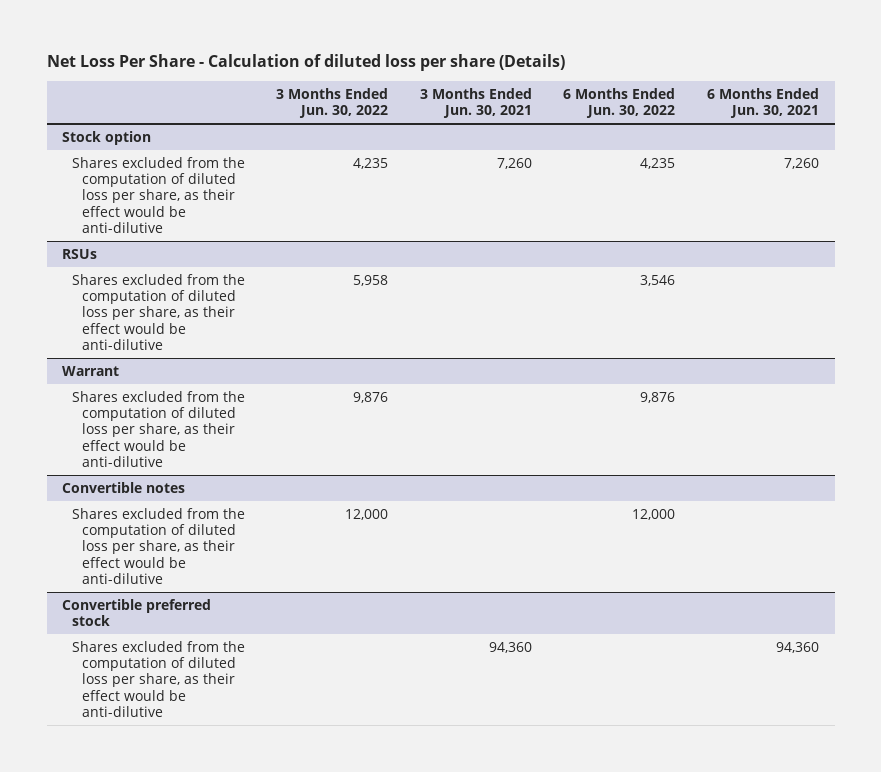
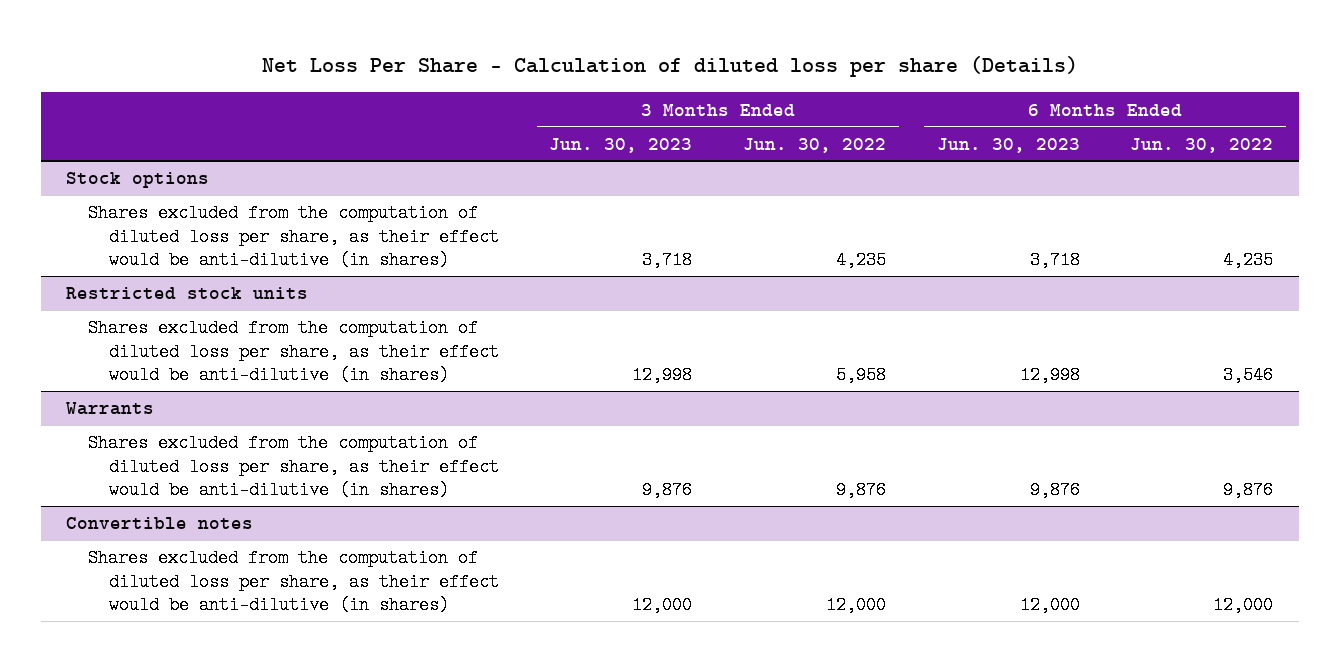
[419,87,532,118] 3 Months Ended Jun. 30, 2021 -> none
[706,87,819,118] 6 Months Ended Jun. 30, 2021 -> none
none -> [549,137,693,153] Jun. 30, 2023
none -> [936,137,1080,153] Jun. 30, 2023
[62,130,152,145] Stock option -> [66,172,210,189] Stock options
[71,156,245,233] Shares excluded from the computation of diluted loss per share, as their effect would be anti-dilutive -> [87,204,499,270] Shares excluded from the computation of diluted loss per share, as their effect would be anti-dilutive (in shares)
[62,248,98,259] RSUs -> [66,287,309,300] Restricted stock units
[71,273,245,350] Shares excluded from the computation of diluted loss per share, as their effect would be anti-dilutive -> [87,319,499,385] Shares excluded from the computation of diluted loss per share, as their effect would be anti-dilutive (in shares)
[62,365,120,376] Warrant -> [66,402,155,416] Warrants
[71,390,245,467] Shares excluded from the computation of diluted loss per share, as their effect would be anti-dilutive -> [87,434,499,500] Shares excluded from the computation of diluted loss per share, as their effect would be anti-dilutive (in shares)
[62,598,212,627] Convertible preferred stock -> none
[71,640,245,717] Shares excluded from the computation of diluted loss per share, as their effect would be anti-dilutive -> none
[71,507,245,584] Shares excluded from the computation of diluted loss per share, as their effect would be anti-dilutive -> [87,549,499,615] Shares excluded from the computation of diluted loss per share, as their effect would be anti-dilutive (in shares)

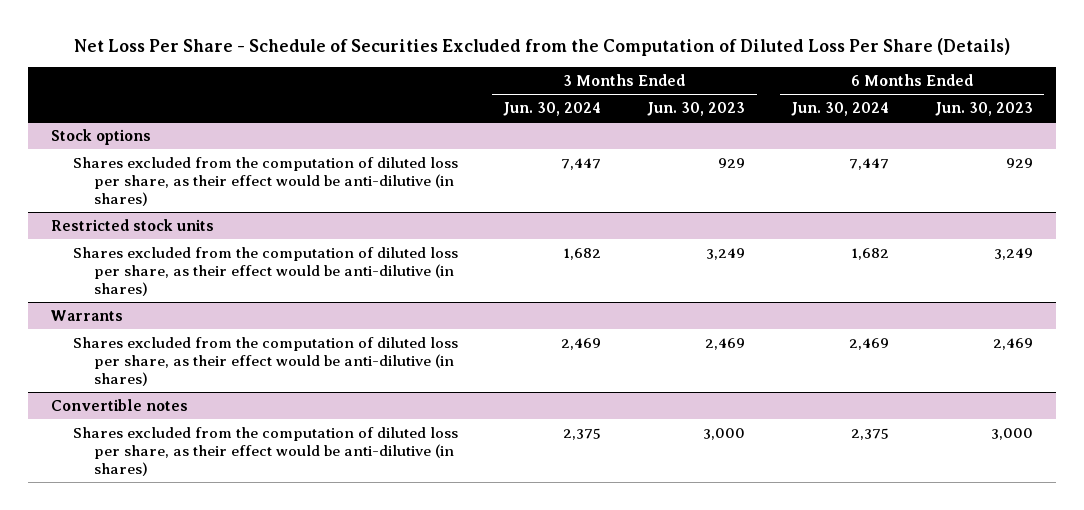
[261,56,1078,78] Net Loss Per Share - Calculation of diluted loss per share (Details) -> [73,37,1010,56] Net Loss Per Share - Schedule of Securities Excluded from the Computation of Diluted Loss Per Share (Details)
[742,137,886,153] Jun. 30, 2022 -> none
[1130,137,1274,153] Jun. 30, 2022 -> none
none -> [503,102,602,117] Jun. 30, 2024
none -> [791,102,890,117] Jun. 30, 2024
[642,251,693,270] 3,718 -> [718,157,746,168] 929
[1029,251,1080,270] 3,718 -> [1005,157,1033,168] 929
[632,366,693,385] 12,998 -> [706,247,746,260] 3,249
[1019,366,1080,385] 12,998 -> [993,247,1033,260] 3,249
[642,481,693,500] 9,876 -> [705,337,746,350] 2,469
[1029,481,1080,500] 9,876 -> [992,337,1033,350] 2,469
[632,596,693,615] 12,000 -> [703,427,746,440] 3,000
[1019,596,1080,615] 12,000 -> [990,427,1033,440] 3,000

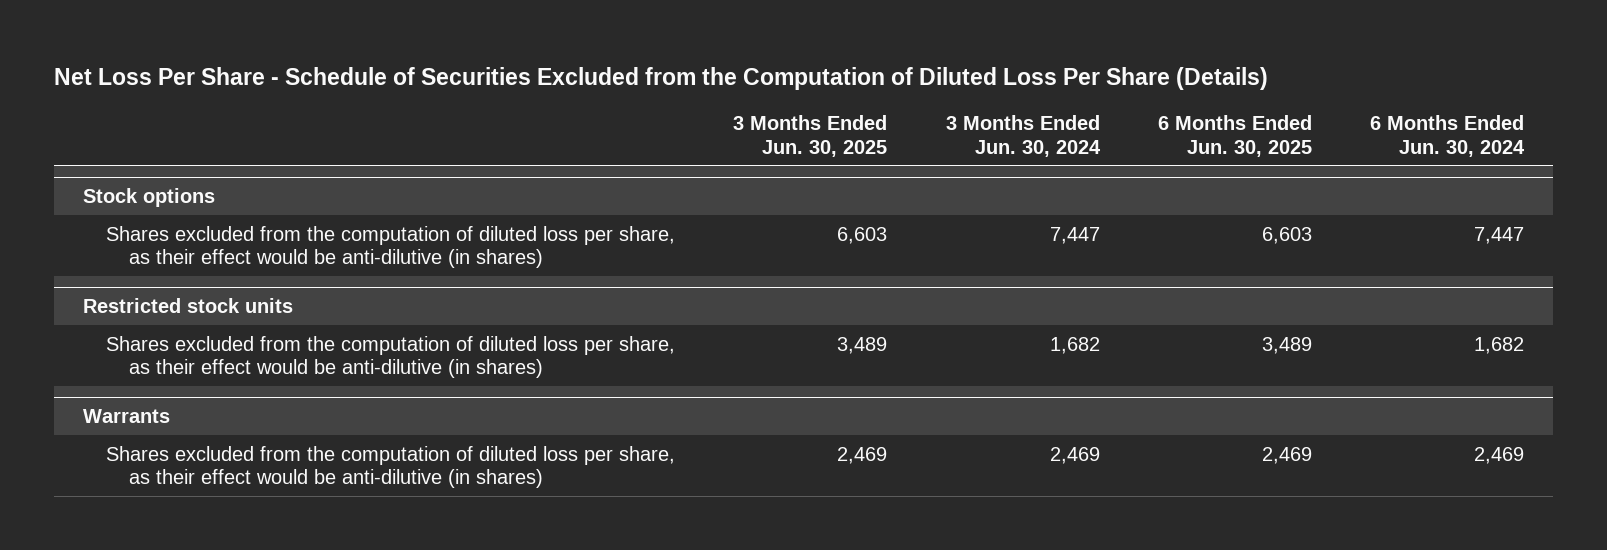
[647,102,746,117] Jun. 30, 2023 -> none
[934,102,1033,117] Jun. 30, 2023 -> none
none -> [733,115,888,157] 3 Months Ended Jun. 30, 2025
none -> [1157,115,1312,157] 6 Months Ended Jun. 30, 2025
[51,398,189,411] Convertible notes -> none
[72,426,458,476] Shares excluded from the computation of diluted loss per share, as their effect would be anti-dilutive (in shares) -> none

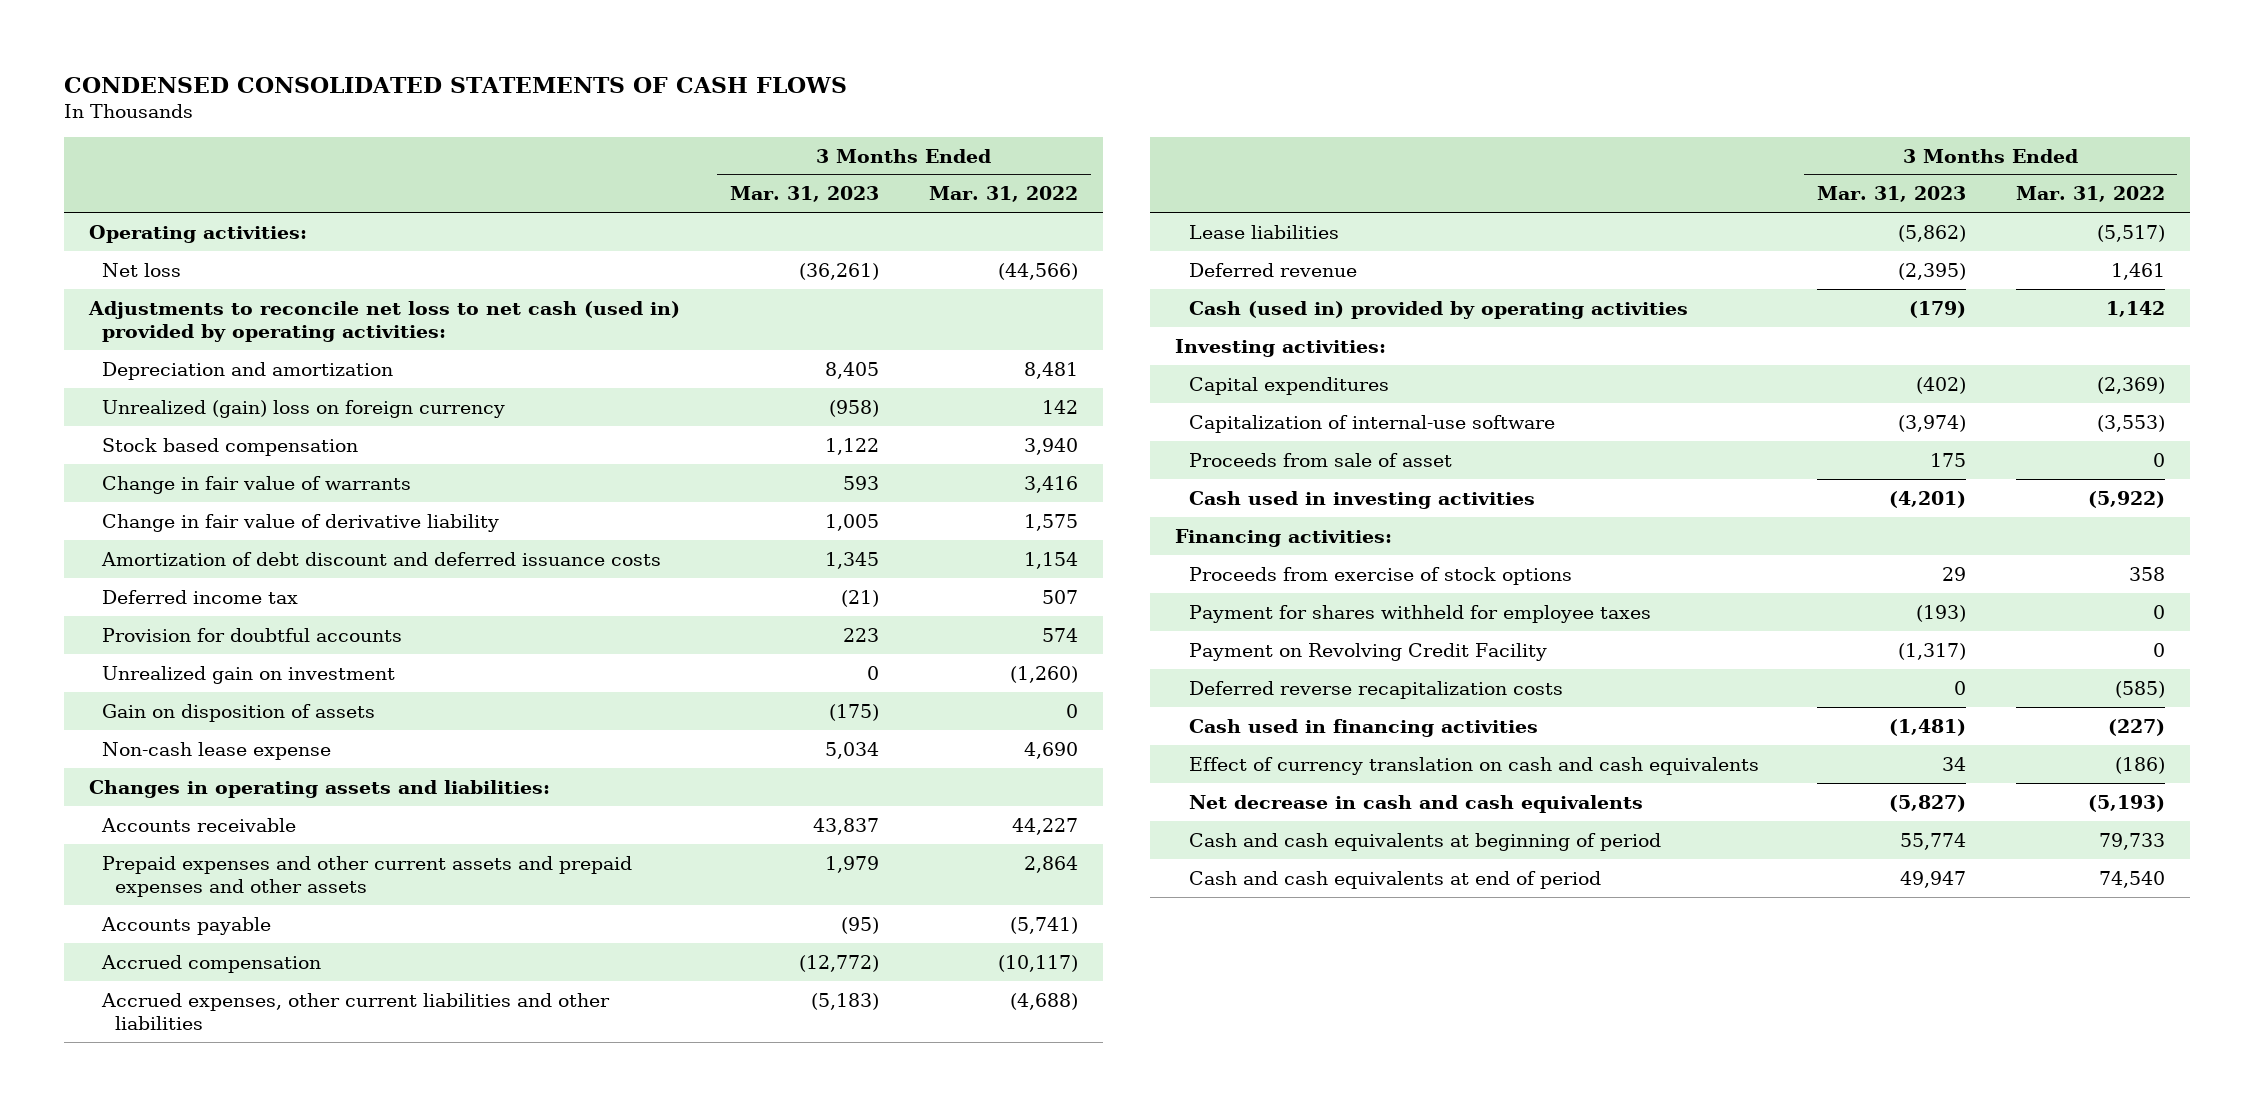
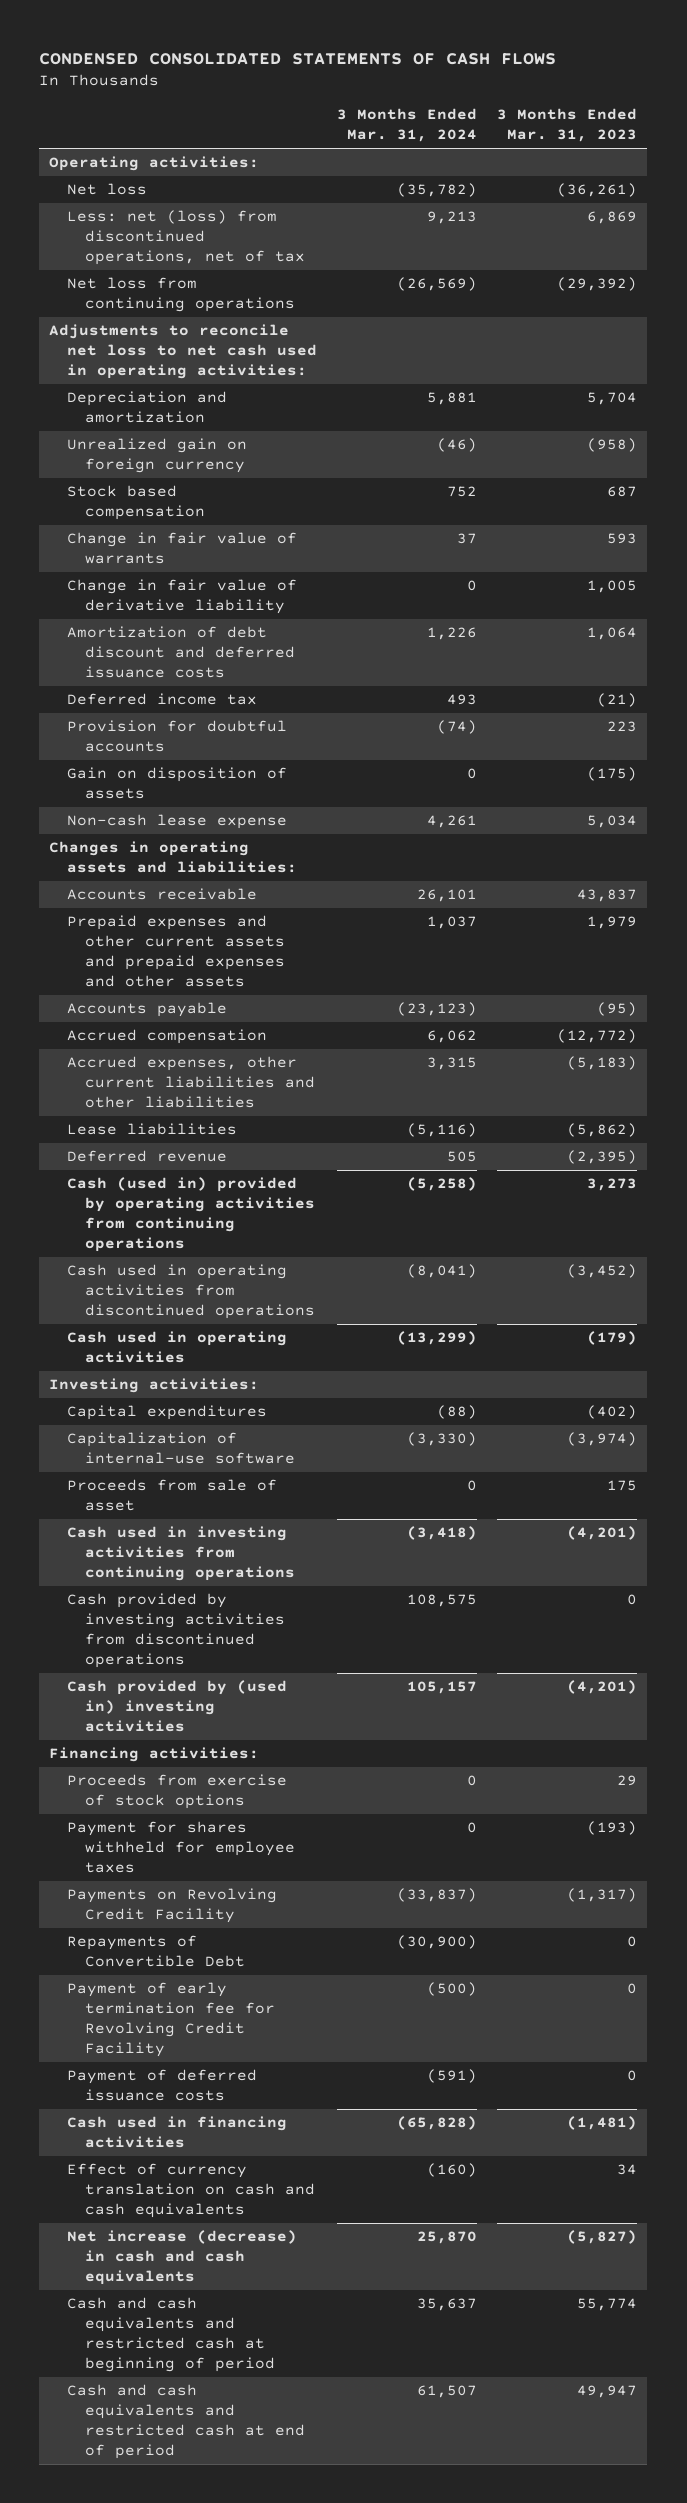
[929,186,1079,203] Mar. 31, 2022 -> none
none -> [337,108,478,143] 3 Months Ended Mar. 31, 2024
none -> [66,210,305,266] Less: net (loss) from discontinued operations, net of tax
none -> [66,277,295,313] Net loss from continuing operations
[87,300,680,343] Adjustments to reconcile net loss to net cash (used in) provided by operating activities: -> [49,324,317,380] Adjustments to reconcile net loss to net cash used in operating activities:
[824,361,879,379] 8,405 -> [587,392,638,406] 5,704
[102,399,506,418] Unrealized (gain) loss on foreign currency -> [66,438,247,474] Unrealized gain on foreign currency
[824,437,879,455] 1,122 -> [607,486,638,498] 687
[824,551,879,569] 1,345 -> [587,627,638,641] 1,064
[102,665,396,684] Unrealized gain on investment -> none
none -> [66,1177,315,1252] Cash (used in) provided by operating activities from continuing operations
none -> [66,1264,315,1320] Cash used in operating activities from discontinued operations
[1188,300,1688,319] Cash (used in) provided by operating activities -> [66,1331,287,1364] Cash used in operating activities
none -> [66,1526,295,1582] Cash used in investing activities from continuing operations
none -> [66,1593,285,1668] Cash provided by investing activities from discontinued operations
[1188,490,1535,509] Cash used in investing activities -> [66,1680,287,1733] Cash provided by (used in) investing activities
[1188,680,1563,699] Deferred reverse recapitalization costs -> none
[1188,642,1547,661] Payment on Revolving Credit Facility -> [66,1888,277,1924] Payments on Revolving Credit Facility
none -> [66,1935,245,1968] Repayments of Convertible Debt
none -> [66,1982,275,2057] Payment of early termination fee for Revolving Credit Facility
none -> [66,2069,257,2102] Payment of deferred issuance costs
[1188,794,1643,813] Net decrease in cash and cash equivalents -> [66,2230,297,2286] Net increase (decrease) in cash and cash equivalents
[1188,832,1661,851] Cash and cash equivalents at beginning of period -> [66,2297,275,2372] Cash and cash equivalents and restricted cash at beginning of period
[1188,870,1601,889] Cash and cash equivalents at end of period -> [66,2384,305,2459] Cash and cash equivalents and restricted cash at end of period

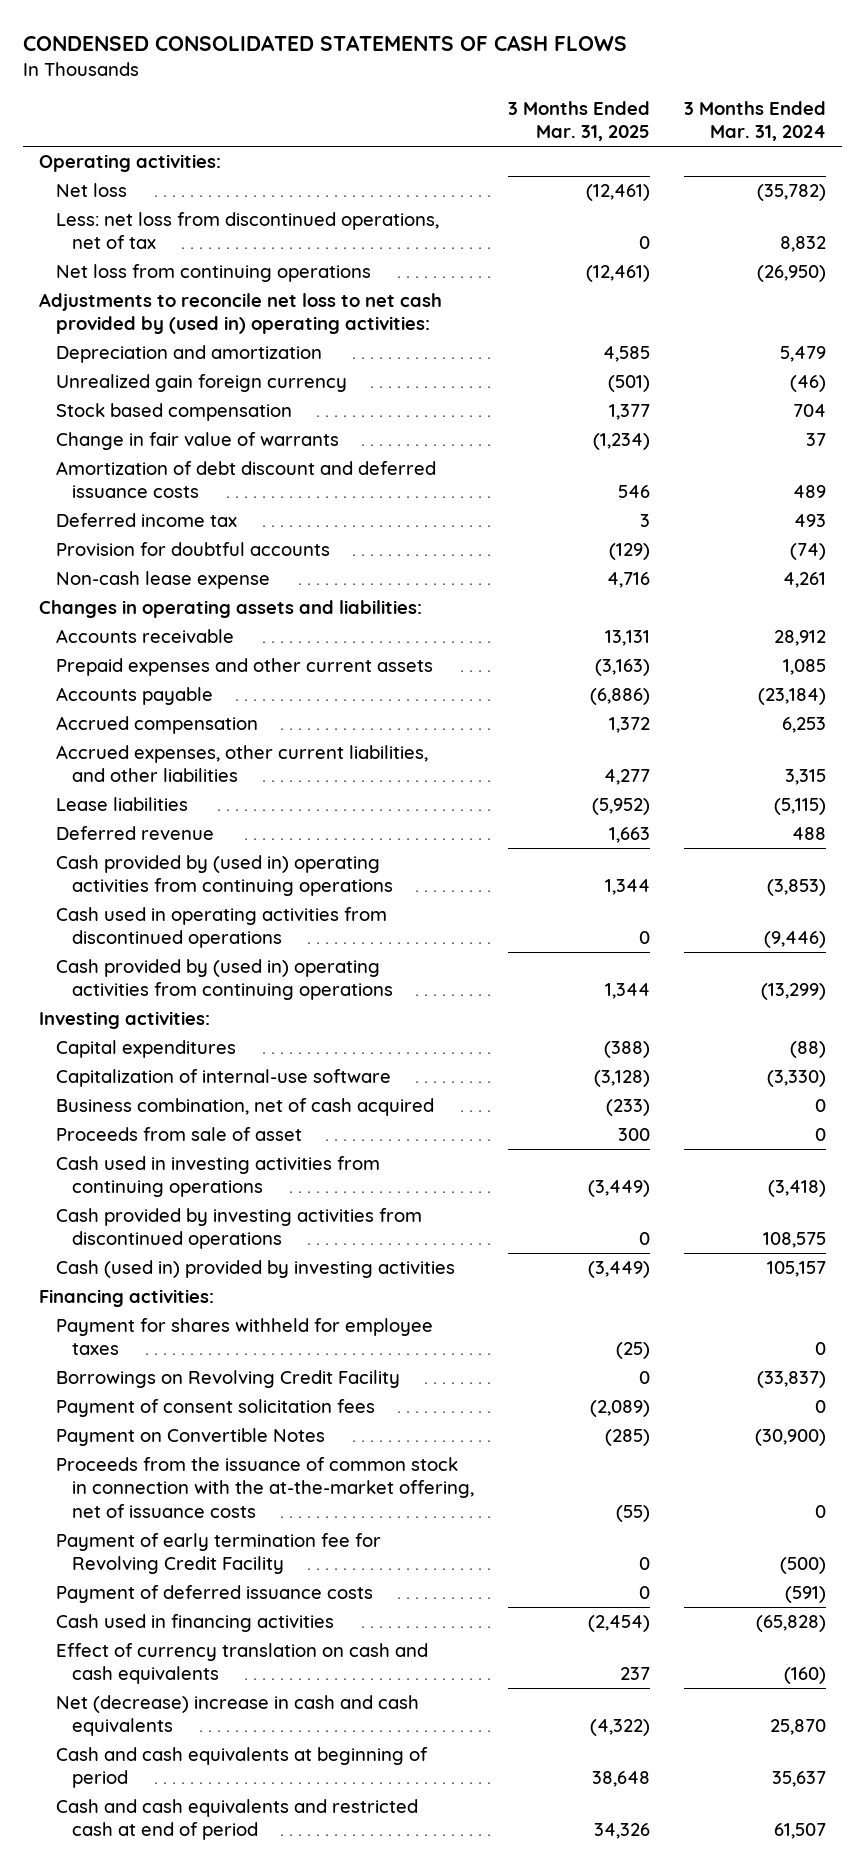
[497,108,638,143] 3 Months Ended Mar. 31, 2023 -> none
none -> [508,100,651,142] 3 Months Ended Mar. 31, 2025
[66,210,305,266] Less: net (loss) from discontinued operations, net of tax -> [55,211,439,250] Less: net loss from discontinued operations, net of tax
[427,211,478,225] 9,213 -> [779,236,826,253] 8,832
[397,277,478,292] (26,569) -> [756,264,826,282] (26,950)
[49,324,317,380] Adjustments to reconcile net loss to net cash used in operating activities: -> [39,292,443,335] Adjustments to reconcile net loss to net cash provided by (used in) operating activities:
[427,392,478,406] 5,881 -> [779,345,826,362] 5,479
[66,438,247,474] Unrealized gain on foreign currency -> [55,373,347,392] Unrealized gain foreign currency
[447,486,478,498] 752 -> [792,403,826,417] 704
[66,579,297,615] Change in fair value of derivative liability -> none
[427,627,478,641] 1,226 -> [792,485,826,499] 489
[66,767,287,800] Gain on disposition of assets -> none
[417,889,478,903] 26,101 -> [773,629,826,646] 28,912
[66,915,285,987] Prepaid expenses and other current assets and prepaid expenses and other assets -> [55,657,433,676] Prepaid expenses and other current assets
[427,916,478,930] 1,037 -> [782,658,826,675] 1,085
[397,1002,478,1017] (23,123) -> [757,687,826,705] (23,184)
[427,1030,478,1044] 6,062 -> [781,716,826,733] 6,253
[66,1056,315,1109] Accrued expenses, other current liabilities and other liabilities -> [55,744,428,783] Accrued expenses, other current liabilities, and other liabilities
[407,1123,478,1138] (5,116) -> [773,797,826,815] (5,115)
[447,1151,478,1163] 505 -> [791,826,826,840] 488
[66,1177,315,1252] Cash (used in) provided by operating activities from continuing operations -> [55,854,394,897] Cash provided by (used in) operating activities from continuing operations
[407,1177,478,1192] (5,258) -> [766,879,826,897] (3,853)
[407,1264,478,1279] (8,041) -> [763,931,826,949] (9,446)
[66,1331,287,1364] Cash used in operating activities -> [55,958,394,1001] Cash provided by (used in) operating activities from continuing operations
none -> [55,1097,434,1116] Business combination, net of cash acquired
[66,1680,287,1733] Cash provided by (used in) investing activities -> [55,1259,455,1278] Cash (used in) provided by investing activities
[66,1774,287,1810] Proceeds from exercise of stock options -> none
[66,1888,277,1924] Payments on Revolving Credit Facility -> [55,1369,400,1388] Borrowings on Revolving Credit Facility
none -> [55,1398,375,1417] Payment of consent solicitation fees
[66,1935,245,1968] Repayments of Convertible Debt -> [55,1427,325,1446] Payment on Convertible Notes
none -> [55,1456,475,1518] Proceeds from the issuance of common stock in connection with the at-the-market offering, net of issuance costs
[66,2230,297,2286] Net increase (decrease) in cash and cash equivalents -> [55,1694,419,1737] Net (decrease) increase in cash and cash equivalents
[66,2297,275,2372] Cash and cash equivalents and restricted cash at beginning of period -> [55,1746,428,1789] Cash and cash equivalents at beginning of period

